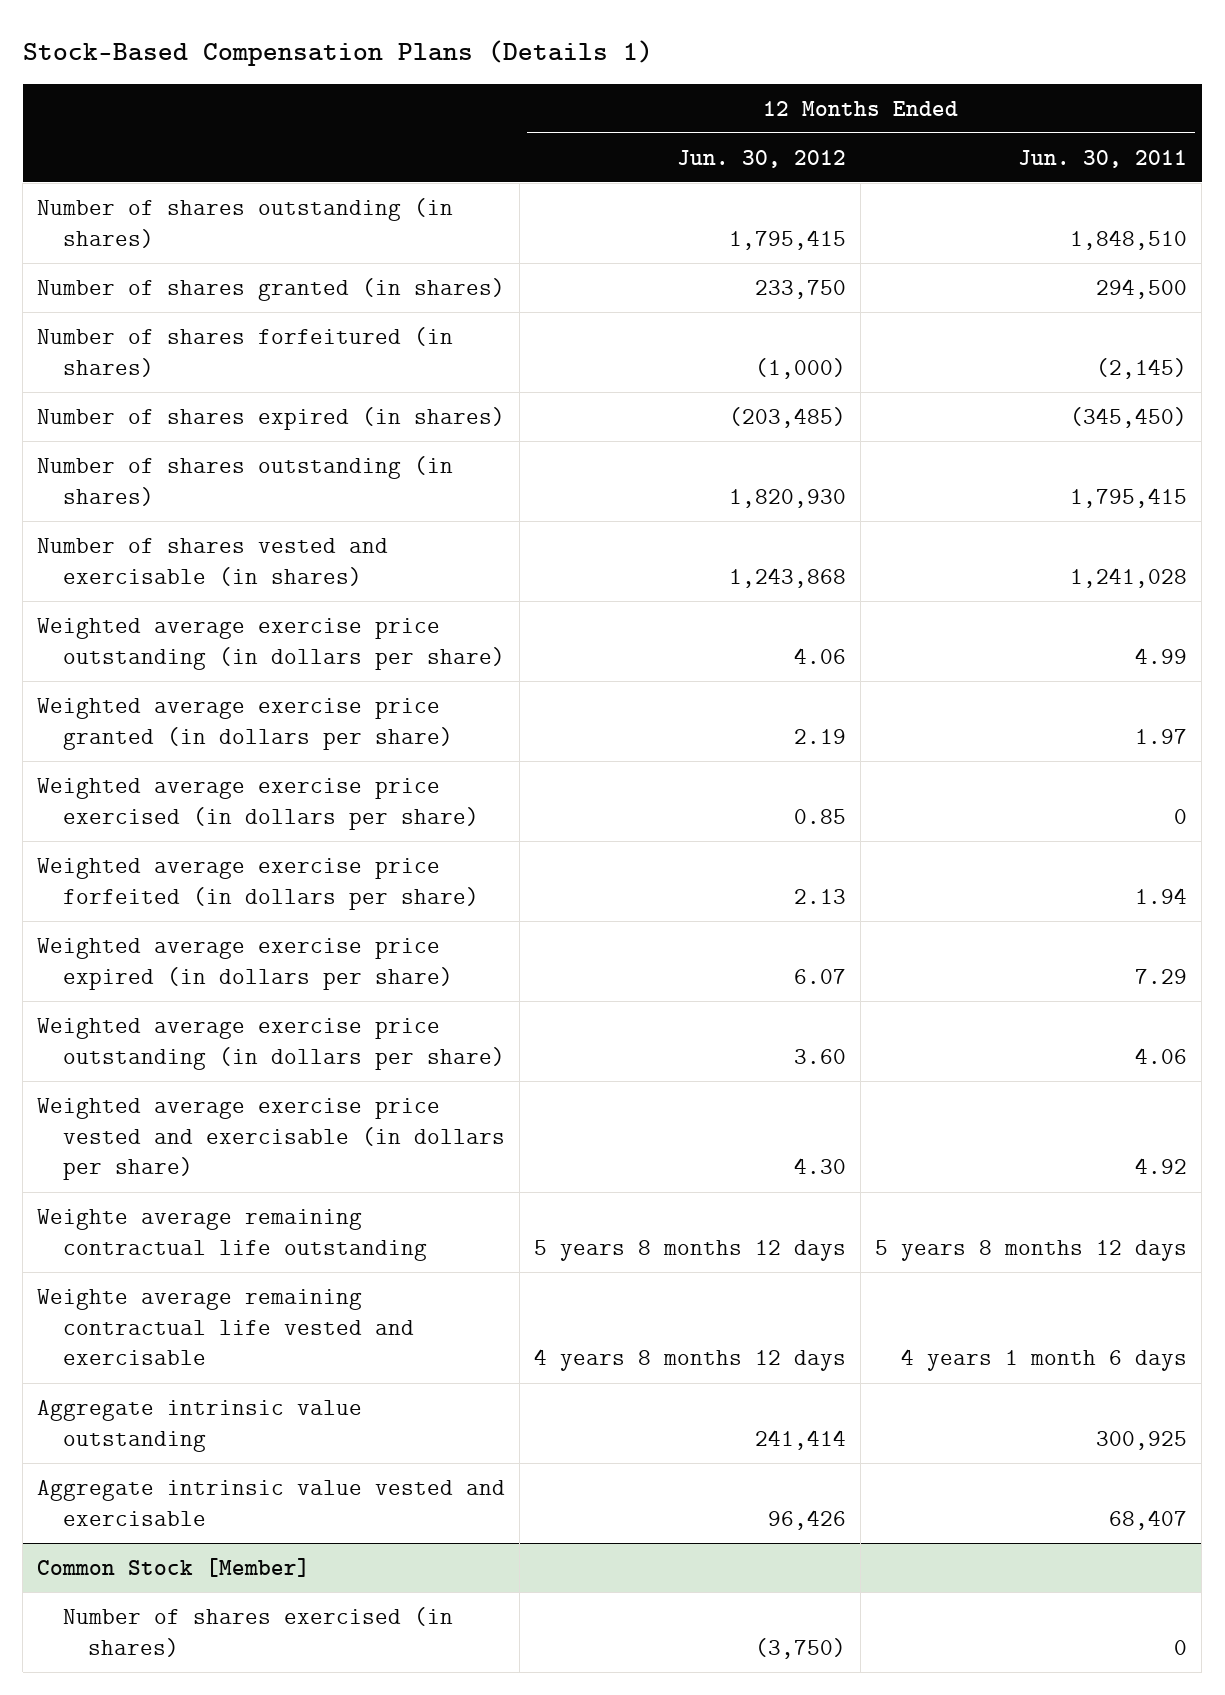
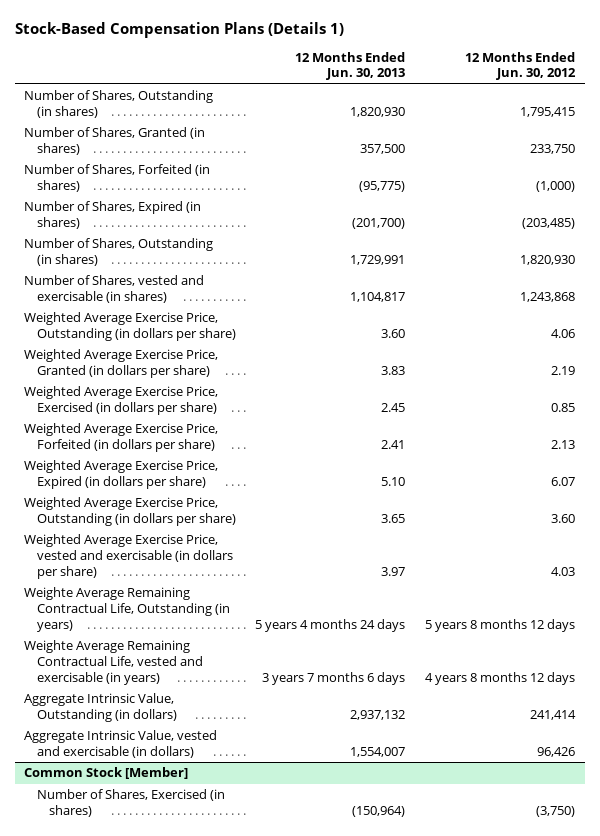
[1018,149,1188,168] Jun. 30, 2011 -> none
none -> [295,51,406,81] 12 Months Ended Jun. 30, 2013
[37,197,454,248] Number of shares outstanding (in shares) -> [24,90,214,118] Number of Shares, Outstanding (in shares)
[37,277,506,301] Number of shares granted (in shares) -> [24,127,206,155] Number of Shares, Granted (in shares)
[37,326,454,377] Number of shares forfeitured (in shares) -> [24,164,211,192] Number of Shares, Forfeited (in shares)
[37,406,506,430] Number of shares expired (in shares) -> [24,201,202,229] Number of Shares, Expired (in shares)
[37,455,454,506] Number of shares outstanding (in shares) -> [24,238,214,266] Number of Shares, Outstanding (in shares)
[37,537,389,586] Number of shares vested and exercisable (in shares) -> [24,275,205,303] Number of Shares, vested and exercisable (in shares)
[37,617,505,670] Weighted average exercise price outstanding (in dollars per share) -> [24,312,236,341] Weighted Average Exercise Price, Outstanding (in dollars per share)
[37,697,453,750] Weighted average exercise price granted (in dollars per share) -> [24,349,219,378] Weighted Average Exercise Price, Granted (in dollars per share)
[37,777,479,830] Weighted average exercise price exercised (in dollars per share) -> [24,386,219,415] Weighted Average Exercise Price, Exercised (in dollars per share)
[37,857,479,910] Weighted average exercise price forfeited (in dollars per share) -> [24,423,219,452] Weighted Average Exercise Price, Forfeited (in dollars per share)
[37,937,453,990] Weighted average exercise price expired (in dollars per share) -> [24,460,219,489] Weighted Average Exercise Price, Expired (in dollars per share)
[37,1017,505,1070] Weighted average exercise price outstanding (in dollars per share) -> [24,497,236,526] Weighted Average Exercise Price, Outstanding (in dollars per share)
[37,1097,505,1181] Weighted average exercise price vested and exercisable (in dollars per share) -> [24,534,233,579] Weighted Average Exercise Price, vested and exercisable (in dollars per share)
[794,1158,847,1175] 4.30 -> [551,566,576,576] 4.03
[37,1208,427,1261] Weighte average remaining contractual life outstanding -> [24,587,230,632] Weighte Average Remaining Contractual Life, Outstanding (in years)
[37,1288,414,1366] Weighte average remaining contractual life vested and exercisable -> [24,640,203,685] Weighte Average Remaining Contractual Life, vested and exercisable (in years)
[37,1399,363,1452] Aggregate intrinsic value outstanding -> [24,693,177,722] Aggregate Intrinsic Value, Outstanding (in dollars)
[37,1479,506,1526] Aggregate intrinsic value vested and exercisable -> [24,730,218,758] Aggregate Intrinsic Value, vested and exercisable (in dollars)
[62,1606,453,1657] Number of shares exercised (in shares) -> [36,789,225,817] Number of Shares, Exercised (in shares)

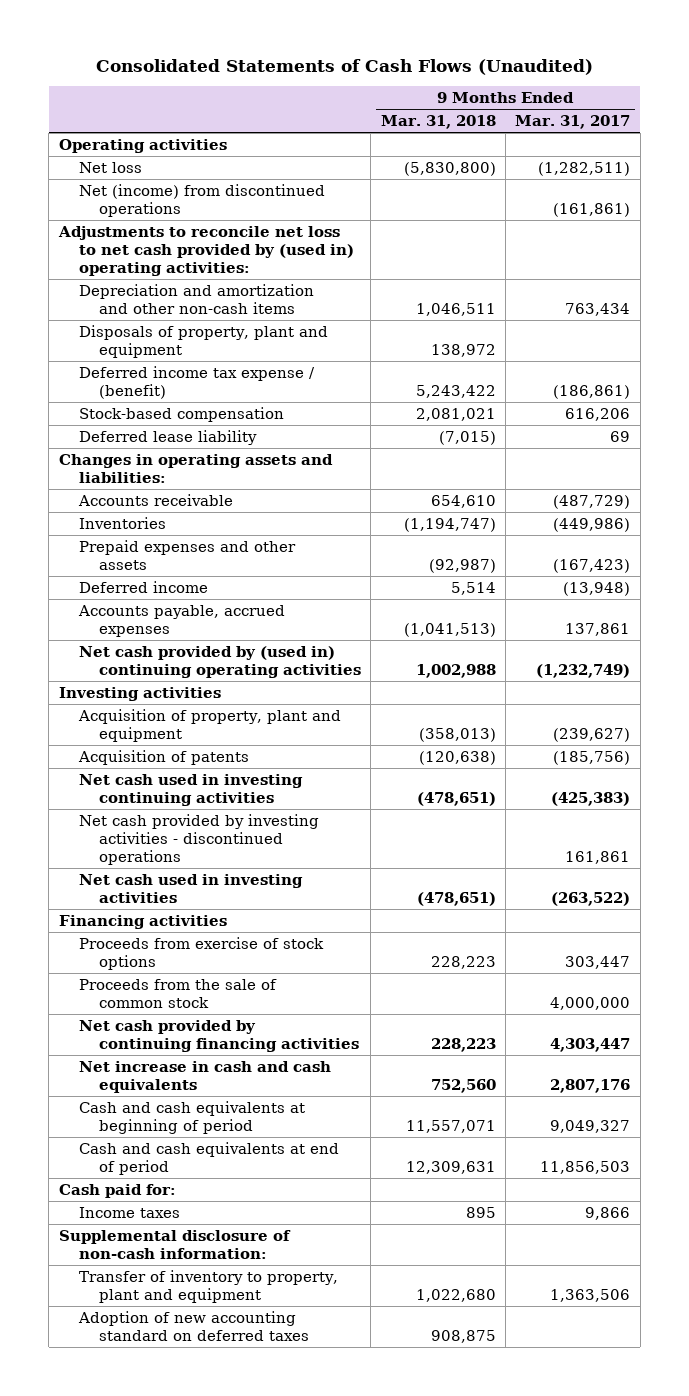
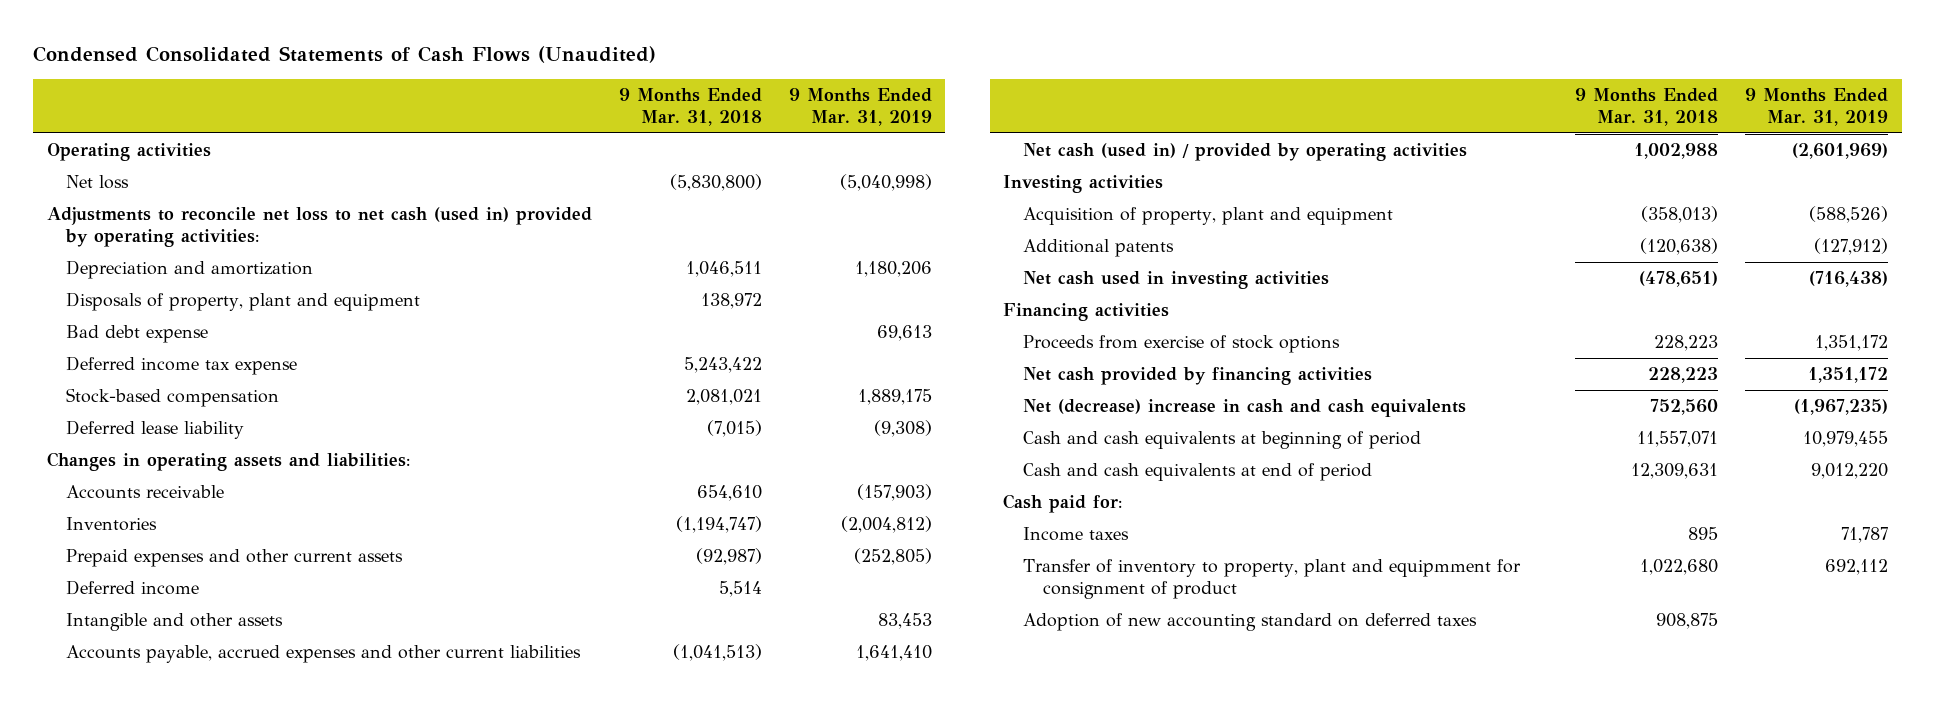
[95,58,593,75] Consolidated Statements of Cash Flows (Unaudited) -> [33,46,657,64] Condensed Consolidated Statements of Cash Flows (Unaudited)
[515,115,631,130] Mar. 31, 2017 -> none
none -> [788,88,932,127] 9 Months Ended Mar. 31, 2019
[78,183,325,218] Net (income) from discontinued operations -> none
[57,225,354,277] Adjustments to reconcile net loss to net cash provided by (used in) operating activities: -> [46,207,592,248] Adjustments to reconcile net loss to net cash (used in) provided by operating activities:
[78,283,314,315] Depreciation and amortization and other non-cash items -> [66,260,314,280] Depreciation and amortization
none -> [66,325,209,344] Bad debt expense
[78,365,315,400] Deferred income tax expense / (benefit) -> [66,356,298,376] Deferred income tax expense
[78,539,296,571] Prepaid expenses and other assets -> [66,549,404,568] Prepaid expenses and other current assets
none -> [66,613,284,632] Intangible and other assets
[77,604,285,638] Accounts payable, accrued expenses -> [66,645,582,664] Accounts payable, accrued expenses and other current liabilities
[78,645,361,679] Net cash provided by (used in) continuing operating activities -> [1022,143,1467,162] Net cash (used in) / provided by operating activities
[78,773,303,807] Net cash used in investing continuing activities -> none
[78,813,319,866] Net cash provided by investing activities - discontinued operations -> none
[77,749,249,765] Acquisition of patents -> [1022,239,1174,258] Additional patents
[78,978,277,1009] Proceeds from the sale of common stock -> none
[78,1019,359,1053] Net cash provided by continuing financing activities -> [1022,367,1372,386] Net cash provided by financing activities
[78,1060,331,1094] Net increase in cash and cash equivalents -> [1022,399,1466,418] Net (decrease) increase in cash and cash equivalents
[58,1229,291,1260] Supplemental disclosure of non-cash information: -> none
[78,1269,338,1304] Transfer of inventory to property, plant and equipment -> [1022,559,1521,600] Transfer of inventory to property, plant and equipmment for consignment of product

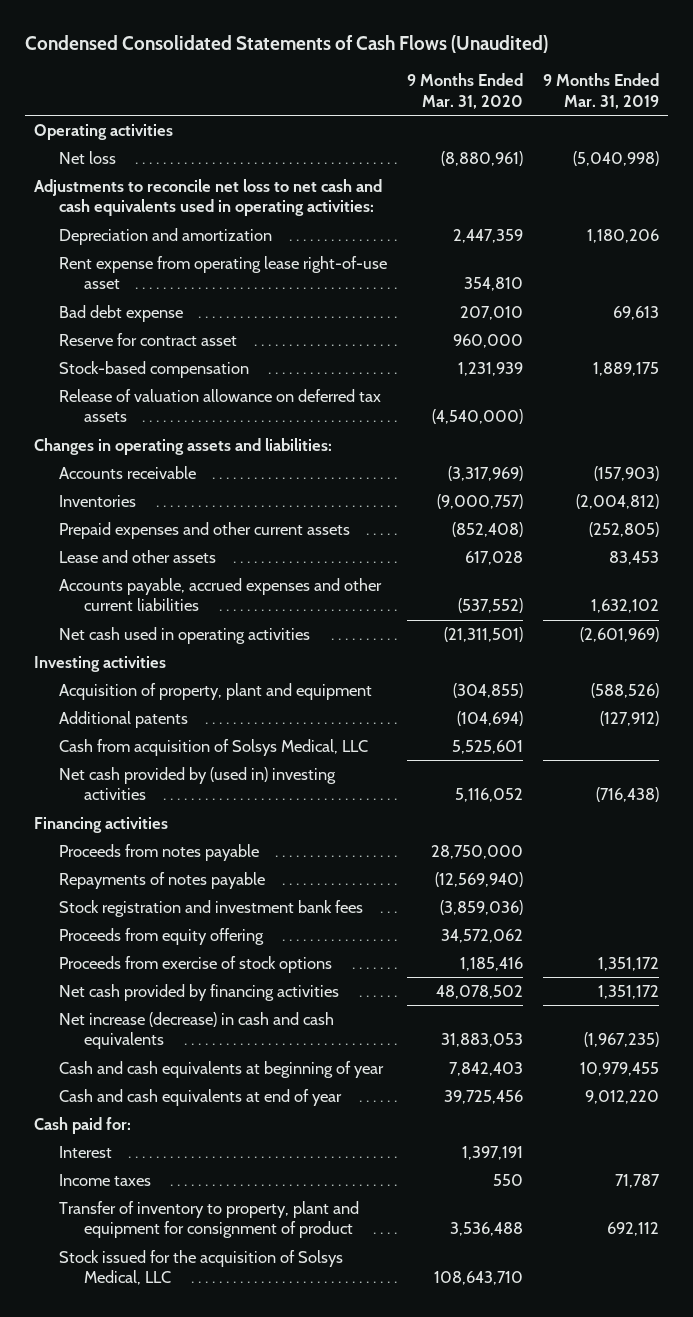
[618,88,762,127] 9 Months Ended Mar. 31, 2018 -> none
none -> [406,73,523,110] 9 Months Ended Mar. 31, 2020
[46,207,592,248] Adjustments to reconcile net loss to net cash (used in) provided by operating activities: -> [34,178,383,217] Adjustments to reconcile net loss to net cash and cash equivalents used in operating activities:
[66,292,421,312] Disposals of property, plant and equipment -> none
none -> [59,255,388,290] Rent expense from operating lease right-of-use asset
[66,356,298,376] Deferred income tax expense -> none
none -> [59,332,238,346] Reserve for contract asset
[66,420,245,440] Deferred lease liability -> none
none -> [59,388,382,423] Release of valuation allowance on deferred tax assets
[66,580,200,596] Deferred income -> none
[66,613,284,632] Intangible and other assets -> [59,549,217,563] Lease and other assets
[855,645,932,662] 1,641,410 -> [590,599,659,614] 1,632,102
[1022,143,1467,162] Net cash (used in) / provided by operating activities -> [59,626,311,644] Net cash used in operating activities
none -> [59,738,369,756] Cash from acquisition of Solsys Medical, LLC
[1022,271,1329,290] Net cash used in investing activities -> [59,766,337,801] Net cash provided by (used in) investing activities
none -> [59,843,260,861] Proceeds from notes payable
none -> [59,871,266,889] Repayments of notes payable
none -> [59,899,364,917] Stock registration and investment bank fees
none -> [59,927,265,945] Proceeds from equity offering
[1022,399,1466,418] Net (decrease) increase in cash and cash equivalents -> [59,1011,335,1050] Net increase (decrease) in cash and cash equivalents
[1022,431,1421,450] Cash and cash equivalents at beginning of period -> [59,1060,385,1078] Cash and cash equivalents at beginning of year
[1022,463,1372,482] Cash and cash equivalents at end of period -> [59,1088,343,1106] Cash and cash equivalents at end of year
none -> [59,1145,113,1158] Interest
[1022,559,1521,600] Transfer of inventory to property, plant and equipmment for consignment of product -> [59,1200,360,1239] Transfer of inventory to property, plant and equipment for consignment of product
[1022,613,1477,632] Adoption of new accounting standard on deferred taxes -> [59,1249,344,1286] Stock issued for the acquisition of Solsys Medical, LLC

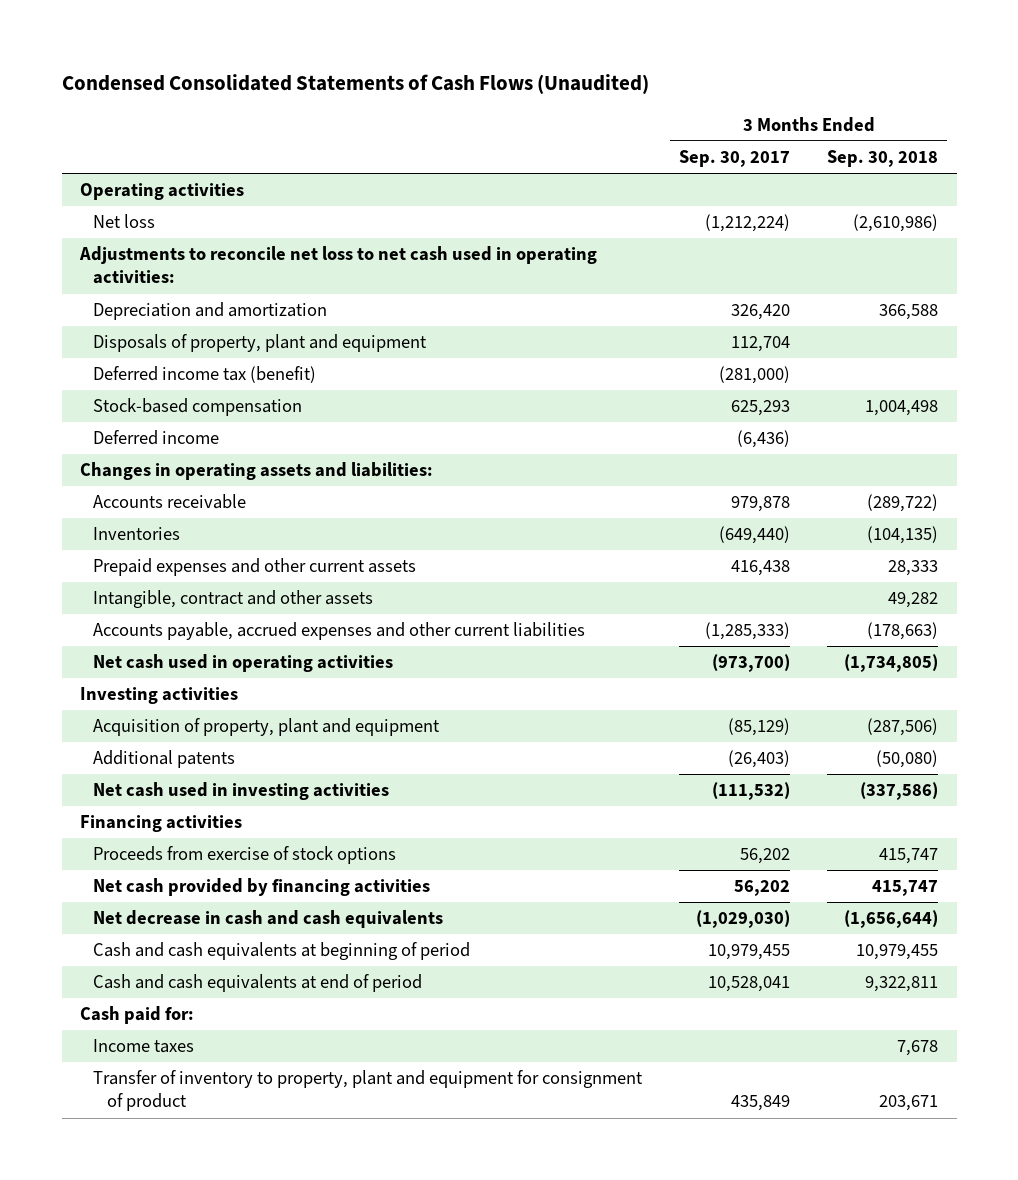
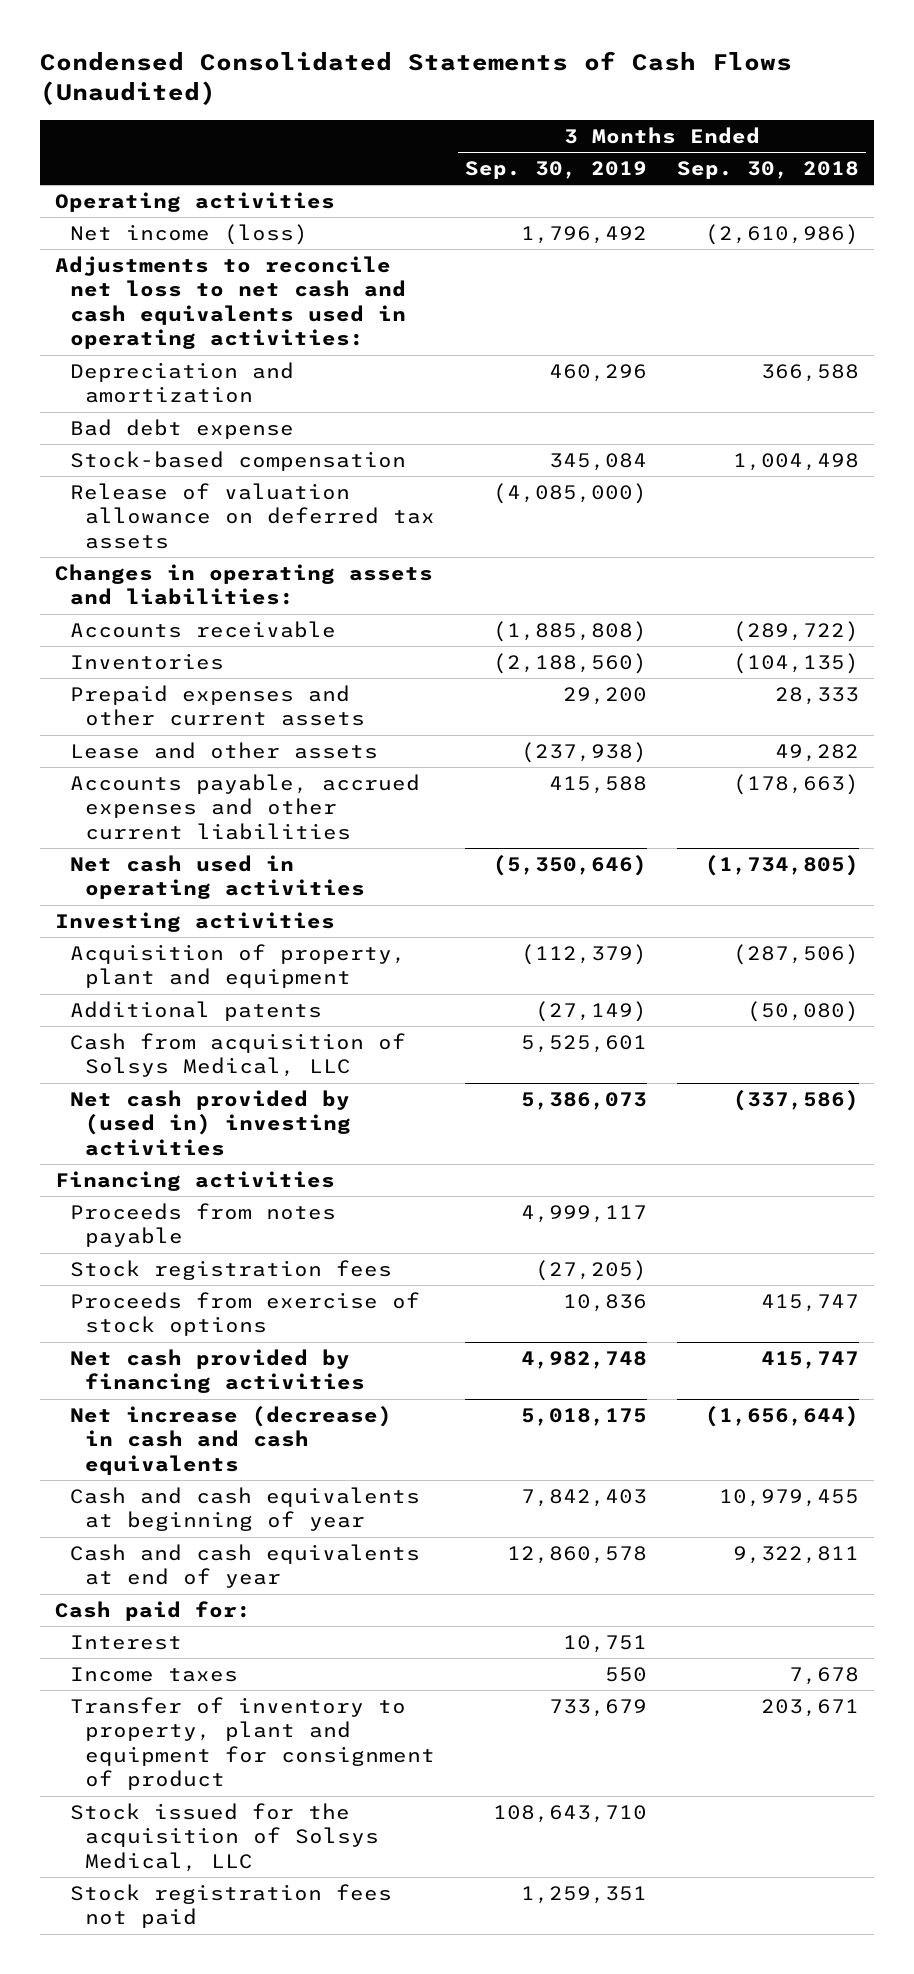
[679,150,791,168] Sep. 30, 2017 -> none
none -> [465,160,648,179] Sep. 30, 2019
[93,214,156,229] Net loss -> [70,223,309,245] Net income (loss)
[79,246,598,285] Adjustments to reconcile net loss to net cash used in operating activities: -> [54,255,407,350] Adjustments to reconcile net loss to net cash and cash equivalents used in operating activities:
[93,334,428,353] Disposals of property, plant and equipment -> none
[93,366,317,384] Deferred income tax (benefit) -> none
none -> [70,418,295,439] Bad debt expense
[93,430,220,446] Deferred income -> none
none -> [70,482,436,549] Release of valuation allowance on deferred tax assets
[93,590,374,609] Intangible, contract and other assets -> [70,741,379,759] Lease and other assets
none -> [70,1032,407,1078] Cash from acquisition of Solsys Medical, LLC
[93,782,390,801] Net cash used in investing activities -> [70,1089,352,1156] Net cash provided by (used in) investing activities
none -> [70,1202,337,1248] Proceeds from notes payable
none -> [70,1259,393,1280] Stock registration fees
[93,910,444,929] Net decrease in cash and cash equivalents -> [70,1405,393,1475] Net increase (decrease) in cash and cash equivalents
[93,942,471,961] Cash and cash equivalents at beginning of period -> [70,1486,421,1532] Cash and cash equivalents at beginning of year
[93,974,423,993] Cash and cash equivalents at end of period -> [70,1543,421,1589] Cash and cash equivalents at end of year
none -> [70,1634,183,1650] Interest
none -> [70,1802,380,1872] Stock issued for the acquisition of Solsys Medical, LLC
none -> [70,1883,393,1929] Stock registration fees not paid

